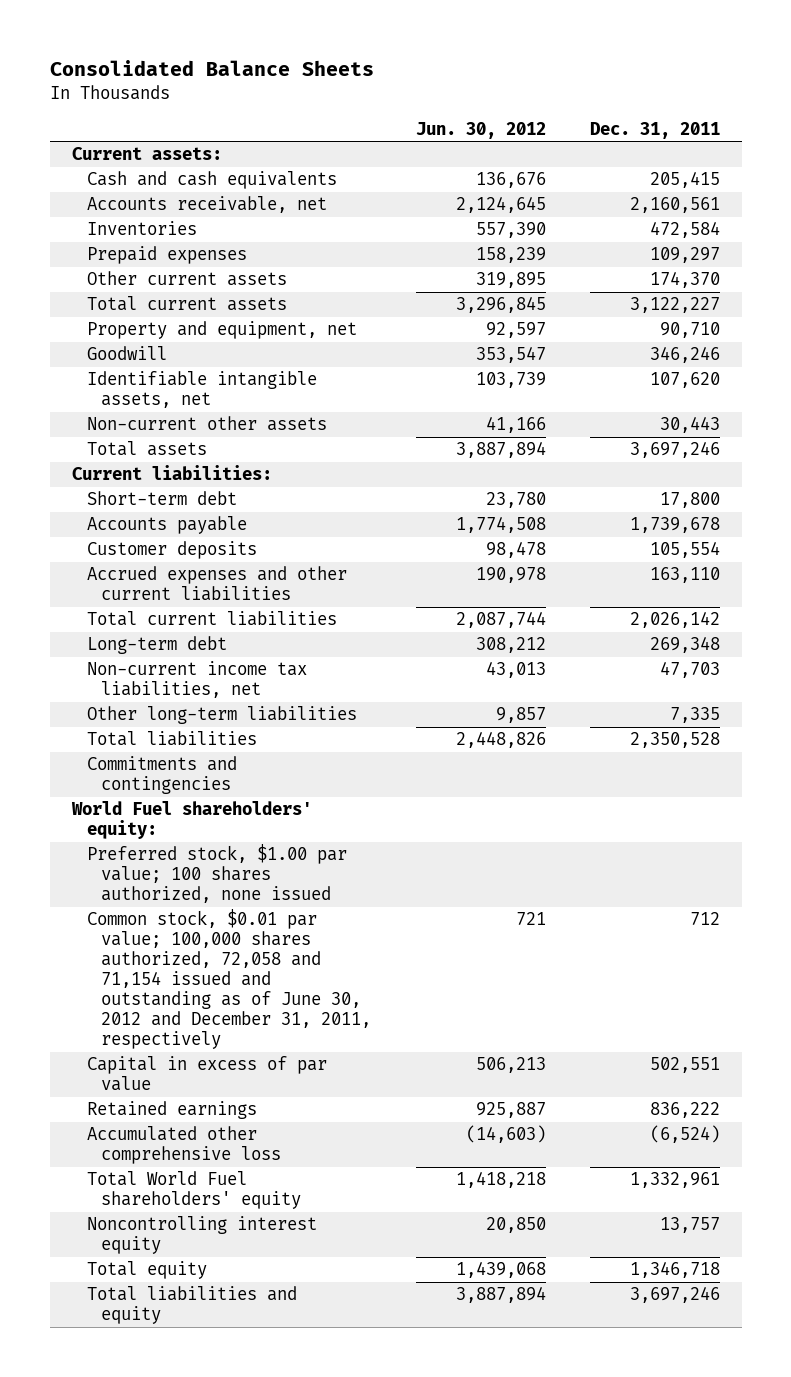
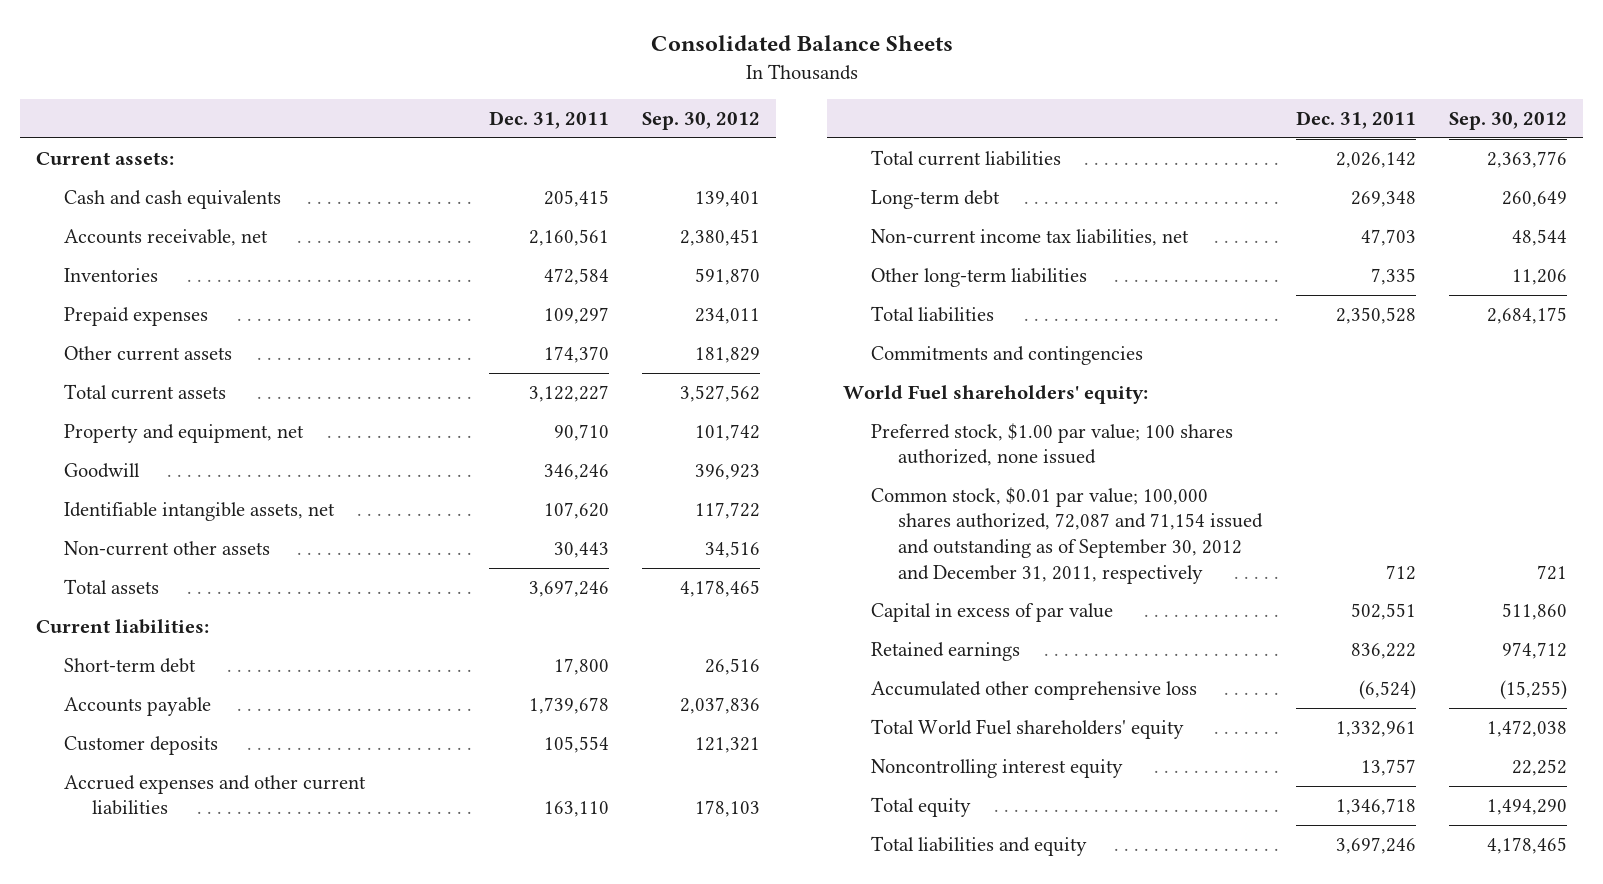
[415,121,546,139] Jun. 30, 2012 -> none
none -> [641,111,760,130] Sep. 30, 2012
[86,909,372,1050] Common stock, $0.01 par value; 100,000 shares authorized, 72,058 and 71,154 issued and outstanding as of June 30, 2012 and December 31, 2011, respectively -> [870,486,1264,584] Common stock, $0.01 par value; 100,000 shares authorized, 72,087 and 71,154 issued and outstanding as of September 30, 2012 and December 31, 2011, respectively

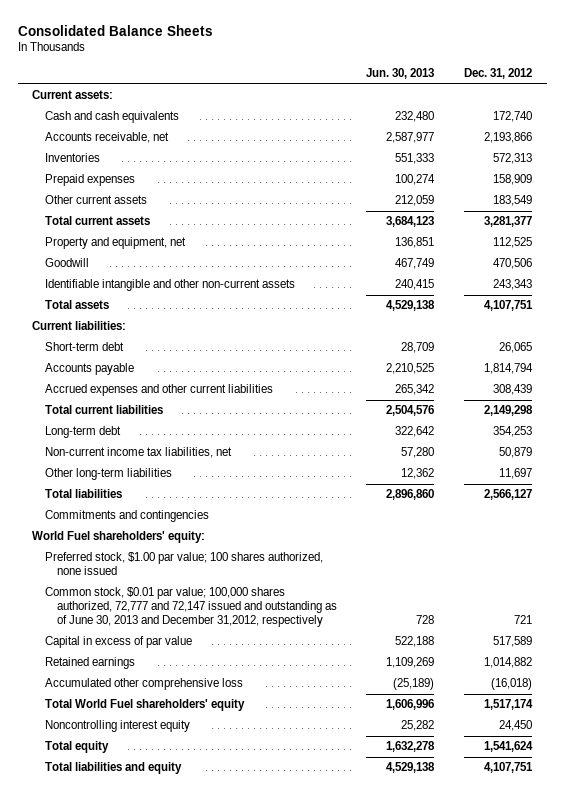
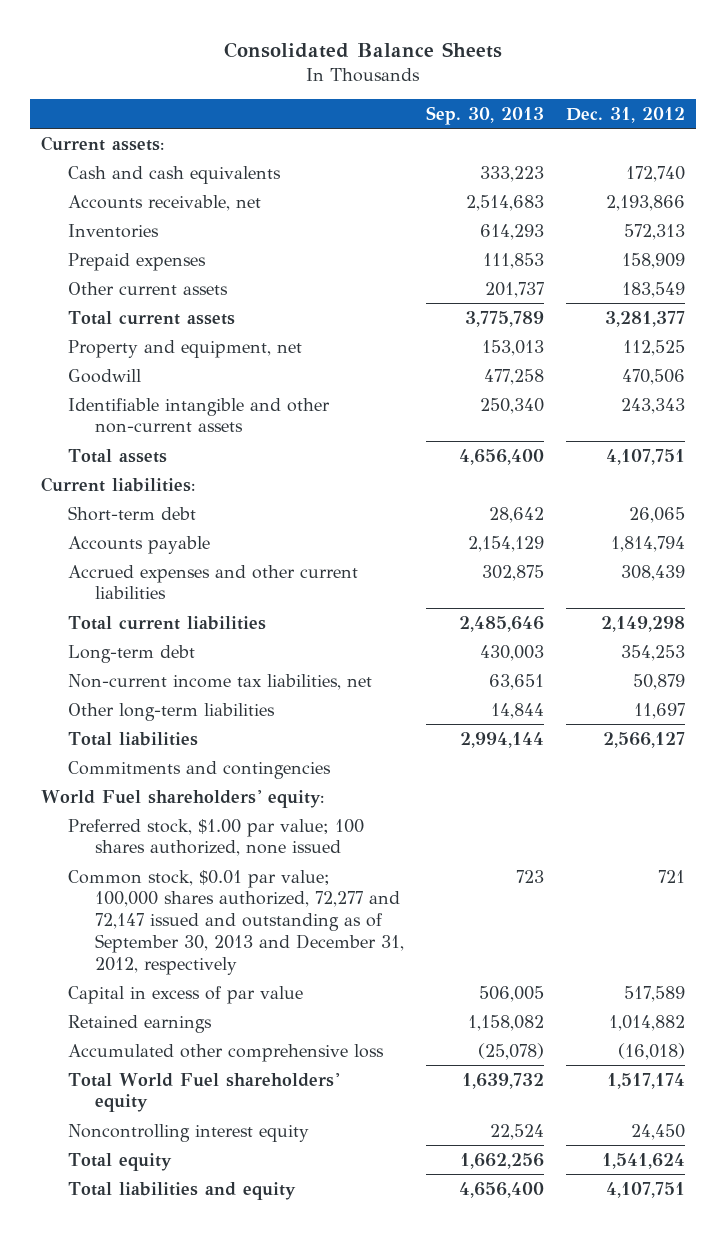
[366,68,435,80] Jun. 30, 2013 -> none
none -> [425,105,544,125] Sep. 30, 2013
[44,587,337,628] Common stock, $0.01 par value; 100,000 shares authorized, 72,777 and 72,147 issued and outstanding as of June 30, 2013 and December 31,2012, respectively -> [67,869,404,975] Common stock, $0.01 par value; 100,000 shares authorized, 72,277 and 72,147 issued and outstanding as of September 30, 2013 and December 31, 2012, respectively

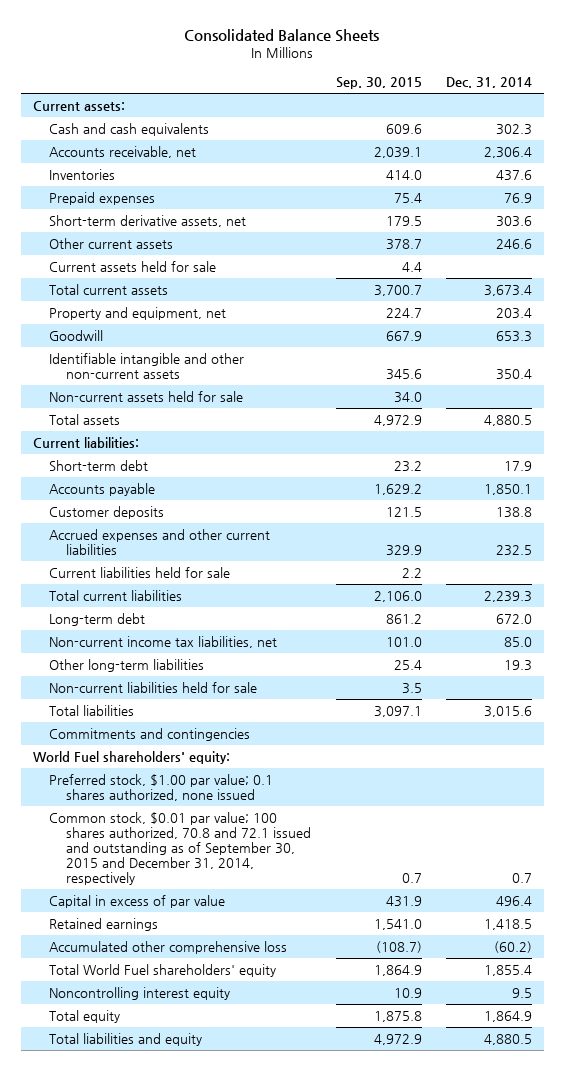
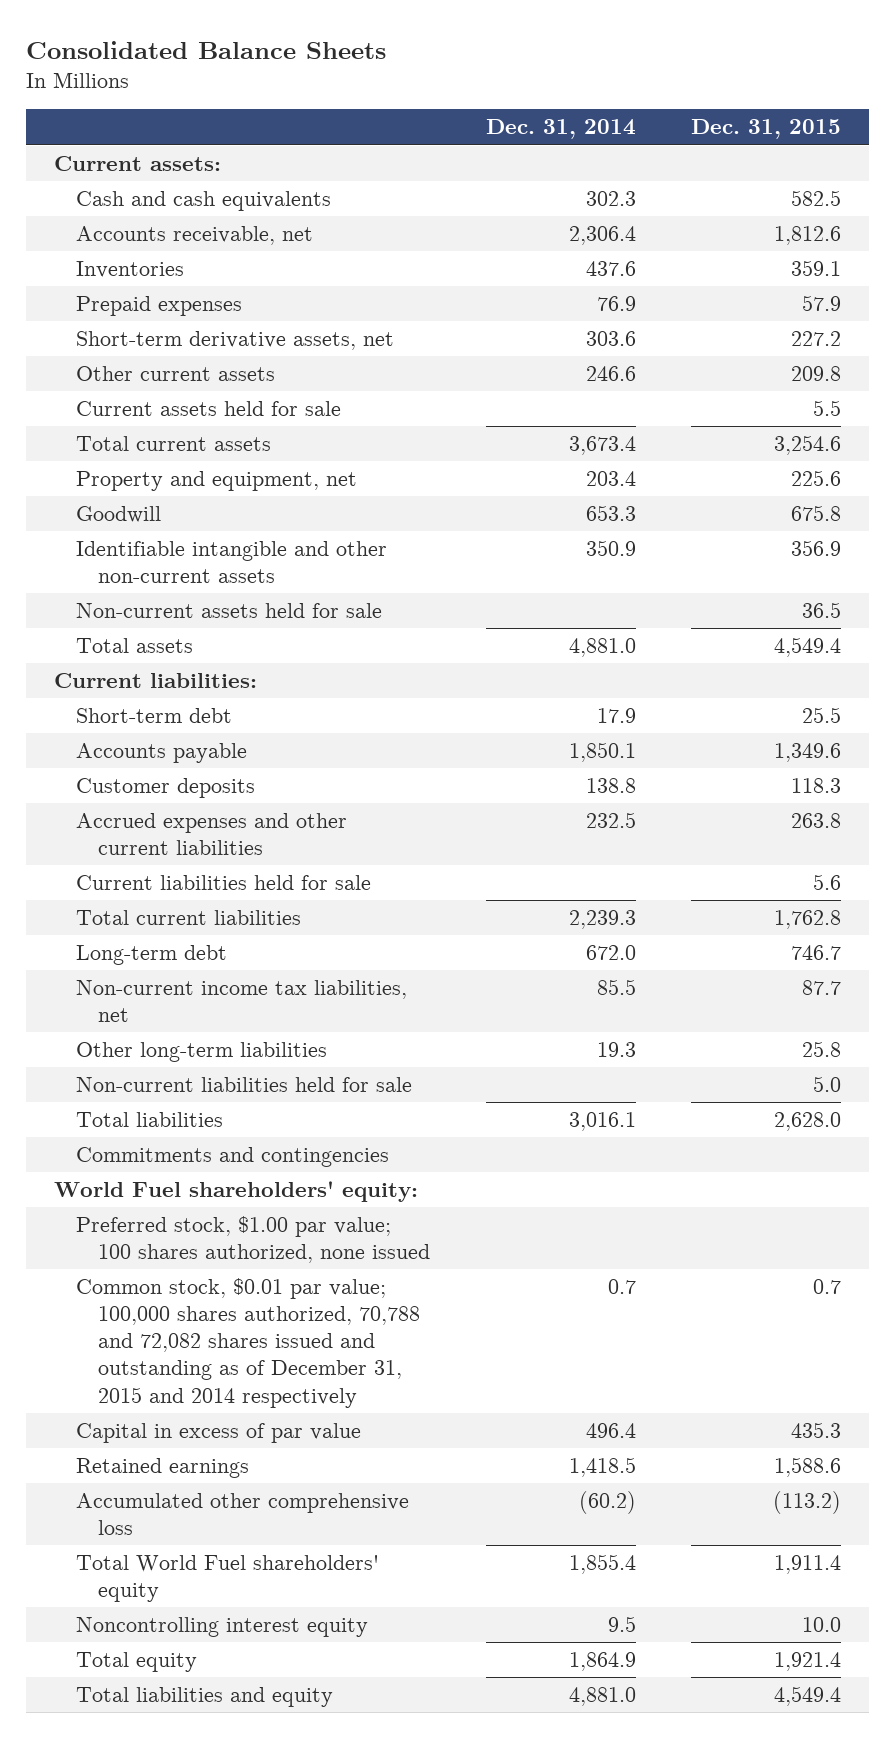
[335,77,422,90] Sep. 30, 2015 -> none
none -> [691,119,842,140] Dec. 31, 2015
[495,368,532,380] 350.4 -> [585,540,636,557] 350.9
[483,414,532,426] 4,880.5 -> [568,638,636,658] 4,881.0
[503,636,532,647] 85.0 -> [596,979,636,996] 85.5
[483,705,532,717] 3,015.6 -> [568,1112,636,1132] 3,016.1
[49,773,274,801] Preferred stock, $1.00 par value; 0.1 shares authorized, none issued -> [76,1216,431,1264] Preferred stock, $1.00 par value; 100 shares authorized, none issued
[49,811,312,885] Common stock, $0.01 par value; 100 shares authorized, 70.8 and 72.1 issued and outstanding as of September 30, 2015 and December 31, 2014, respectively -> [76,1278,421,1408] Common stock, $0.01 par value; 100,000 shares authorized, 70,788 and 72,082 shares issued and outstanding as of December 31, 2015 and 2014 respectively
[483,1033,532,1045] 4,880.5 -> [568,1687,636,1707] 4,881.0

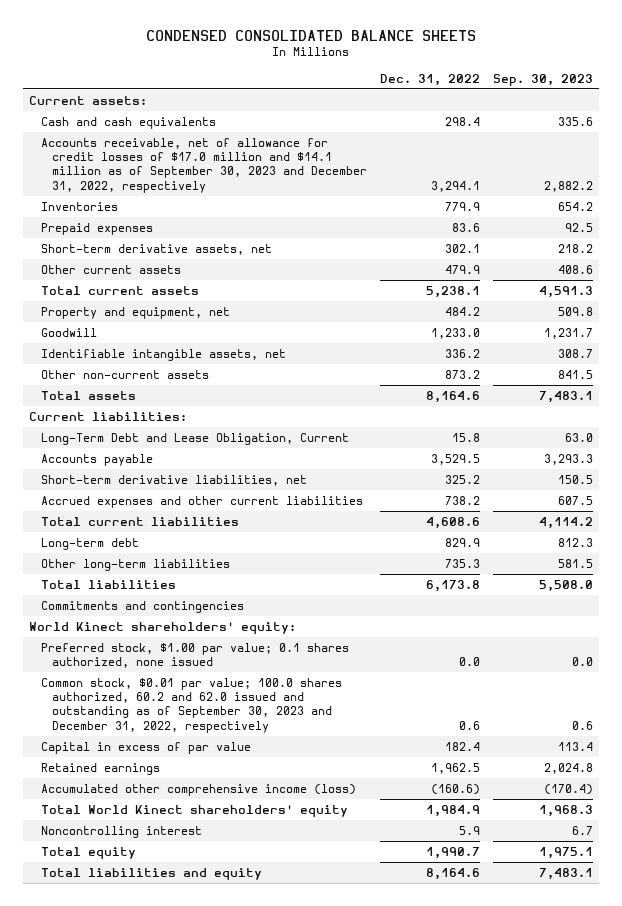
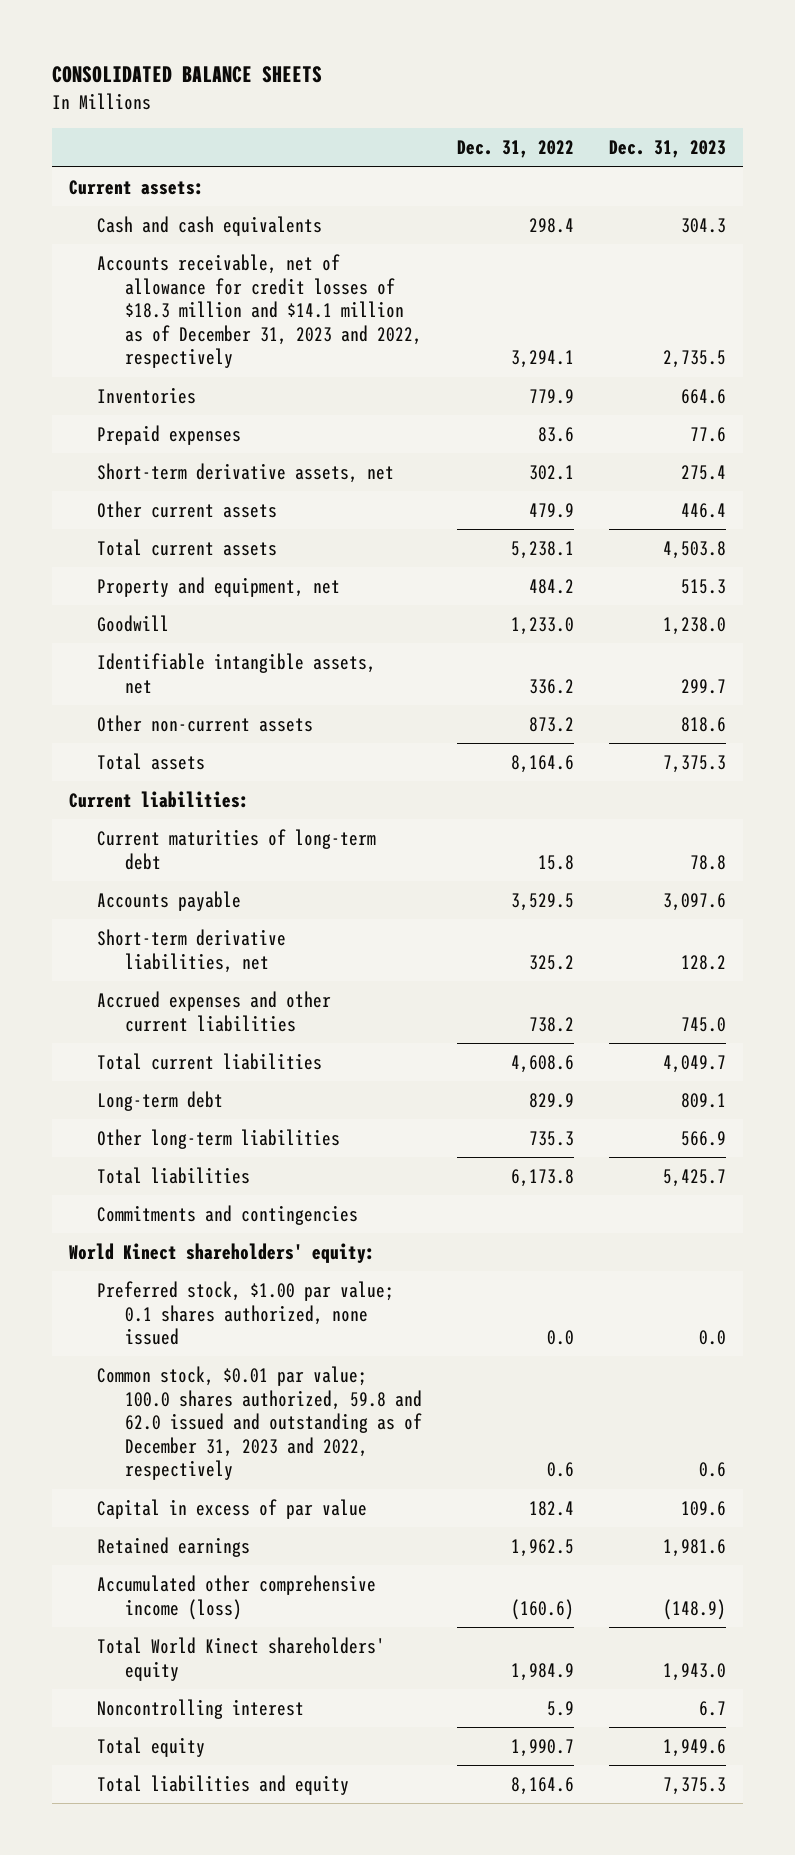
[145,29,476,41] CONDENSED CONSOLIDATED BALANCE SHEETS -> [51,66,322,84] CONSOLIDATED BALANCE SHEETS
[492,73,593,86] Sep. 30, 2023 -> none
none -> [608,140,726,159] Dec. 31, 2023
[40,137,368,193] Accounts receivable, net of allowance for credit losses of $17.0 million and $14.1 million as of September 30, 2023 and December 31, 2022, respectively -> [97,254,422,369] Accounts receivable, net of allowance for credit losses of $18.3 million and $14.1 million as of December 31, 2023 and 2022, respectively
[40,432,349,445] Long-Term Debt and Lease Obligation, Current -> [97,829,377,870] Current maturities of long-term debt
[40,677,342,733] Common stock, $0.01 par value; 100.0 shares authorized, 60.2 and 62.0 issued and outstanding as of September 30, 2023 and December 31, 2022, respectively -> [97,1366,422,1481] Common stock, $0.01 par value; 100.0 shares authorized, 59.8 and 62.0 issued and outstanding as of December 31, 2023 and 2022, respectively

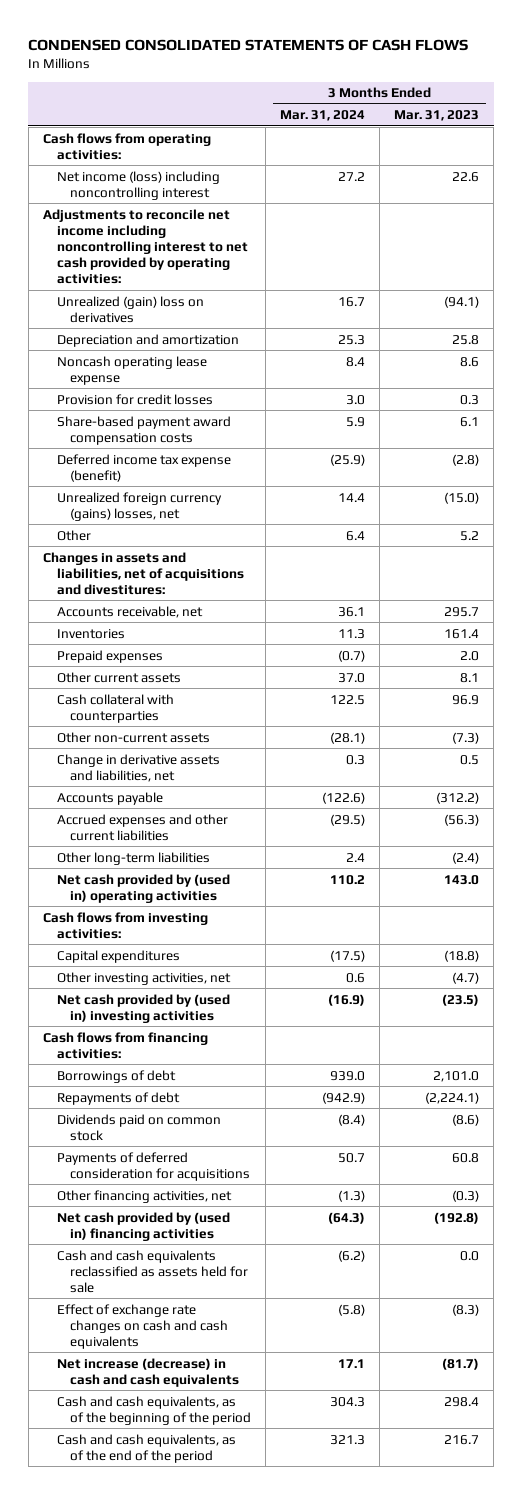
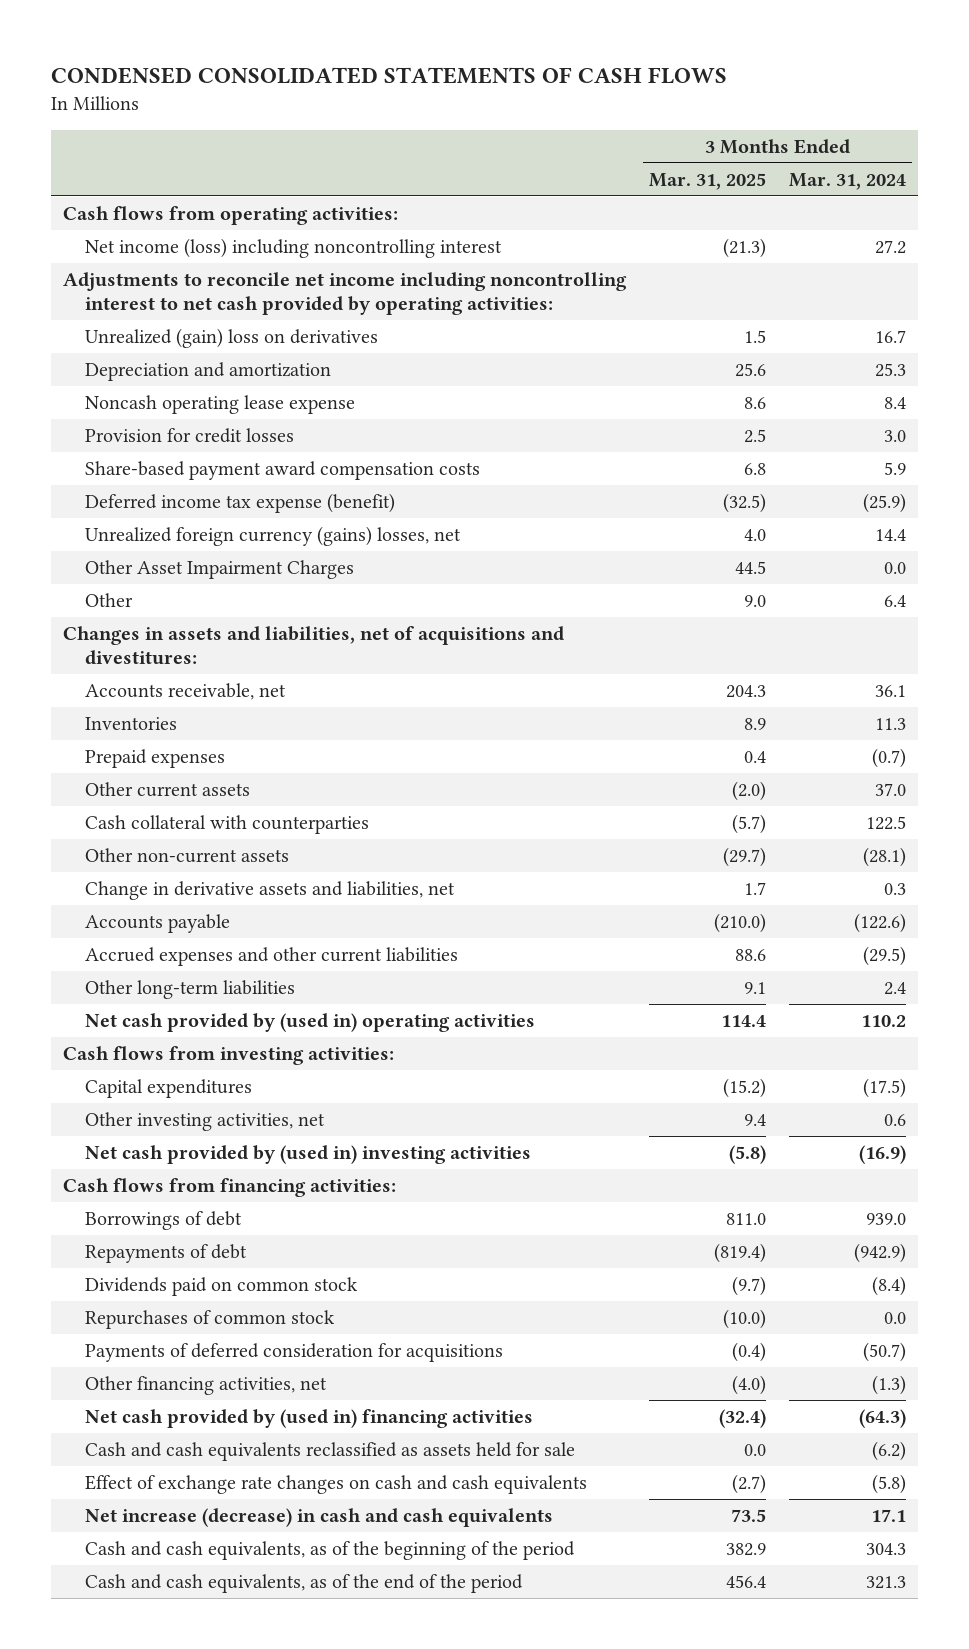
[394,110,480,122] Mar. 31, 2023 -> none
none -> [649,172,767,190] Mar. 31, 2025
none -> [85,560,355,580] Other Asset Impairment Charges
none -> [85,1310,336,1330] Repurchases of common stock
[338,1152,366,1163] 50.7 -> [863,1342,907,1363] (50.7)

